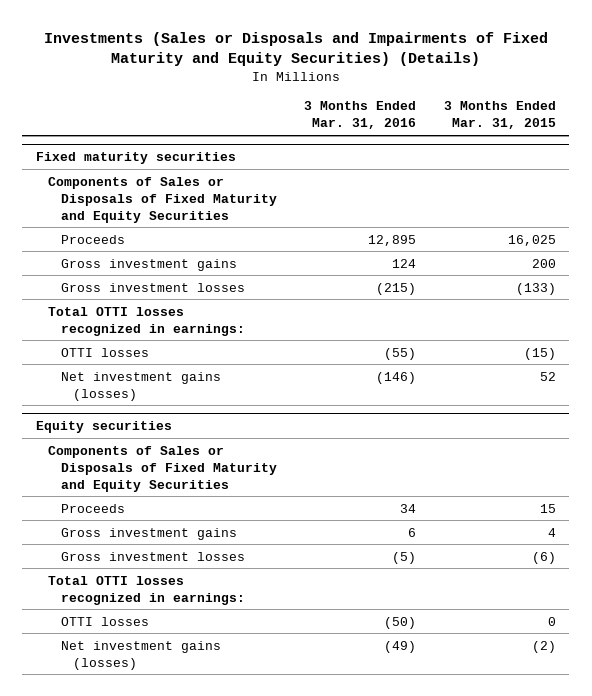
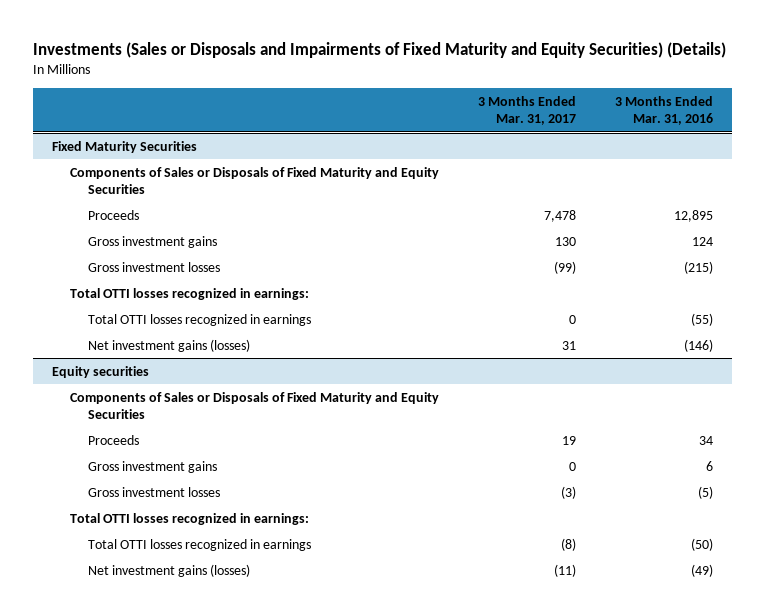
[443,101,556,130] 3 Months Ended Mar. 31, 2015 -> none
none -> [478,95,577,126] 3 Months Ended Mar. 31, 2017
[35,152,236,165] Fixed maturity securities -> [52,140,198,153] Fixed Maturity Securities
[60,347,149,357] OTTI losses -> [88,313,312,326] Total OTTI losses recognized in earnings
[60,616,149,626] OTTI losses -> [88,538,312,551] Total OTTI losses recognized in earnings

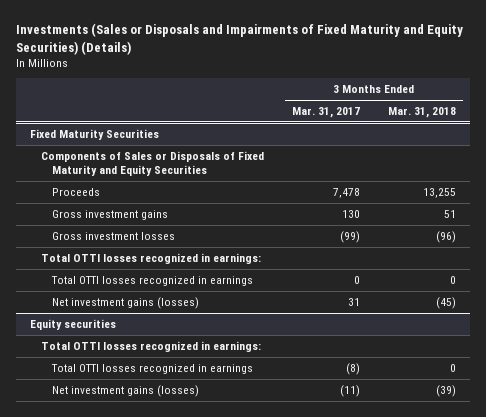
[614,95,713,126] 3 Months Ended Mar. 31, 2016 -> none
none -> [387,106,456,118] Mar. 31, 2018
[70,391,440,419] Components of Sales or Disposals of Fixed Maturity and Equity Securities -> none
[88,434,140,445] Proceeds -> none
[88,460,218,473] Gross investment gains -> none
[88,486,221,497] Gross investment losses -> none

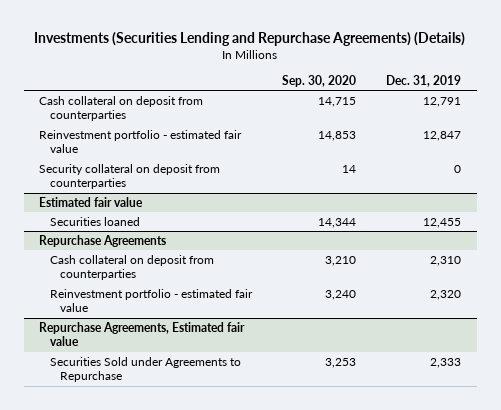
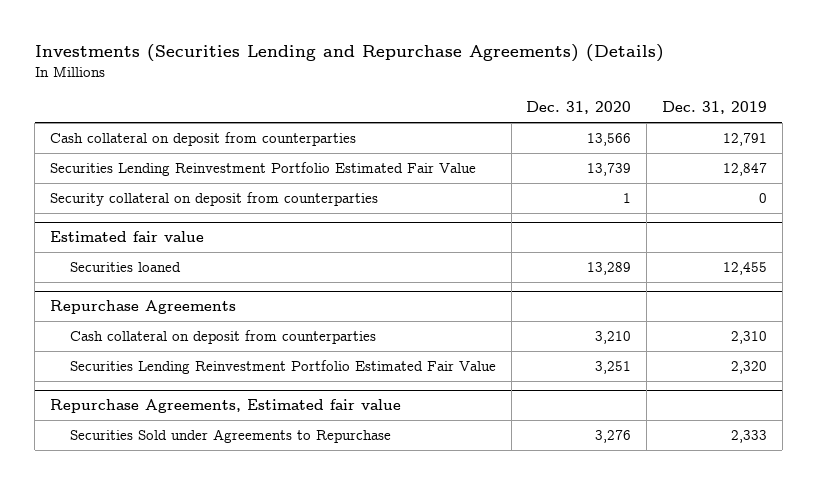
[282,74,357,87] Sep. 30, 2020 -> none
none -> [526,101,632,115] Dec. 31, 2020
[39,129,243,154] Reinvestment portfolio - estimated fair value -> [49,162,476,177] Securities Lending Reinvestment Portfolio Estimated Fair Value
[49,288,253,313] Reinvestment portfolio - estimated fair value -> [69,360,496,375] Securities Lending Reinvestment Portfolio Estimated Fair Value

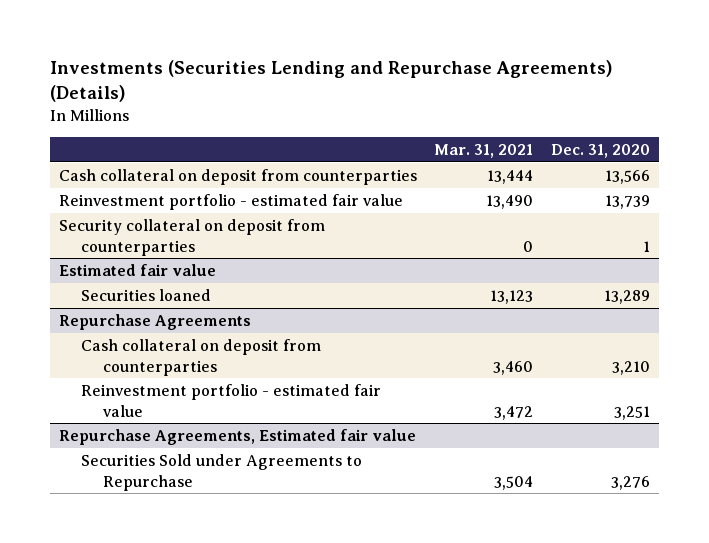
[661,101,767,115] Dec. 31, 2019 -> none
none -> [434,143,534,158] Mar. 31, 2021
[49,162,476,177] Securities Lending Reinvestment Portfolio Estimated Fair Value -> [58,193,403,210] Reinvestment portfolio - estimated fair value
[69,360,496,375] Securities Lending Reinvestment Portfolio Estimated Fair Value -> [80,383,381,417] Reinvestment portfolio - estimated fair value

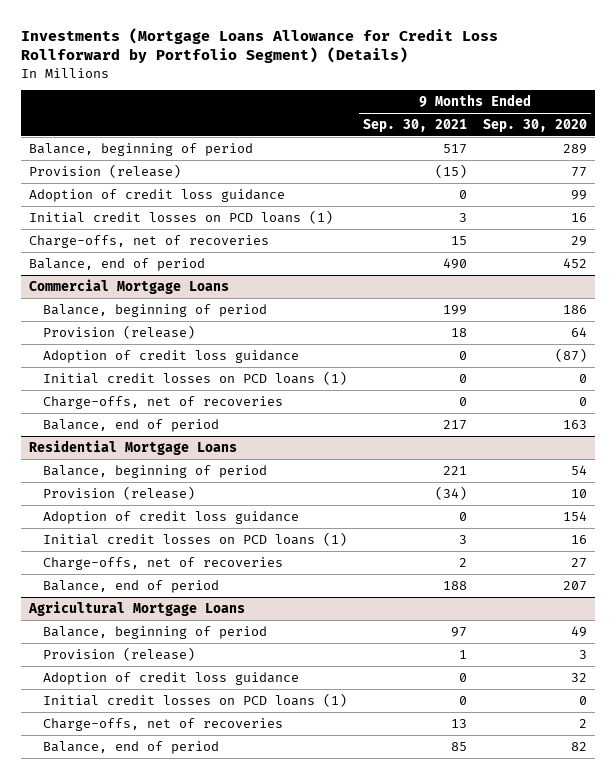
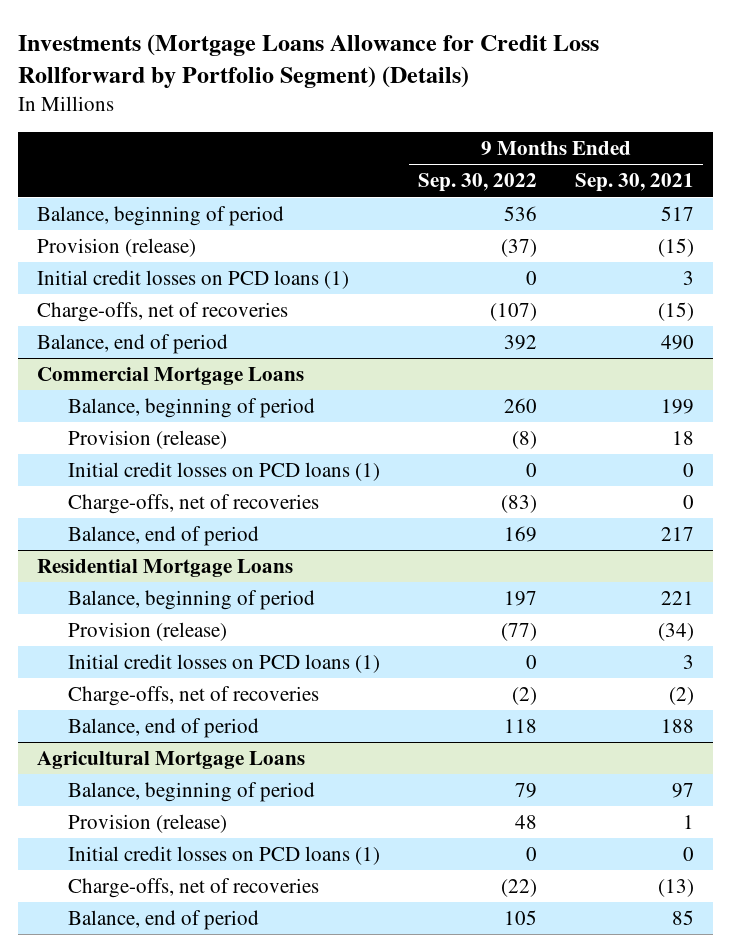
[482,118,587,132] Sep. 30, 2020 -> none
none -> [418,173,538,193] Sep. 30, 2022
[28,188,285,202] Adoption of credit loss guidance -> none
[450,235,467,245] 15 -> [657,302,694,322] (15)
[42,349,299,363] Adoption of credit loss guidance -> none
[42,510,299,524] Adoption of credit loss guidance -> none
[458,557,467,567] 2 -> [668,687,694,706] (2)
[42,671,299,685] Adoption of credit loss guidance -> none
[450,718,467,728] 13 -> [657,879,694,898] (13)

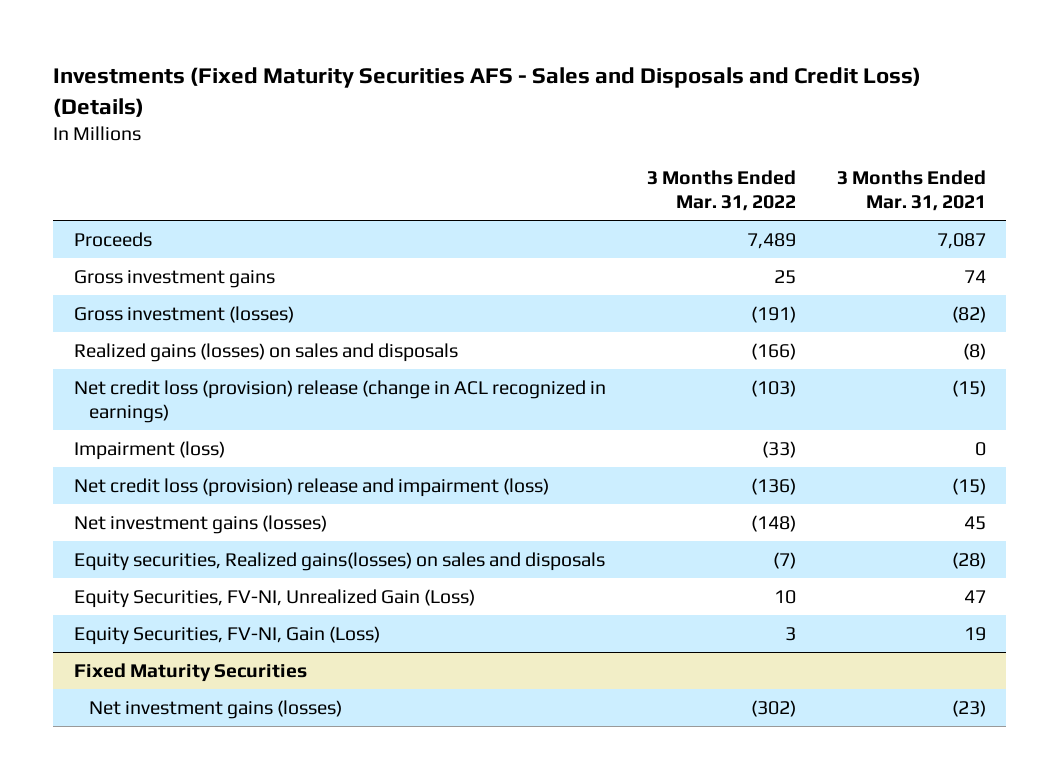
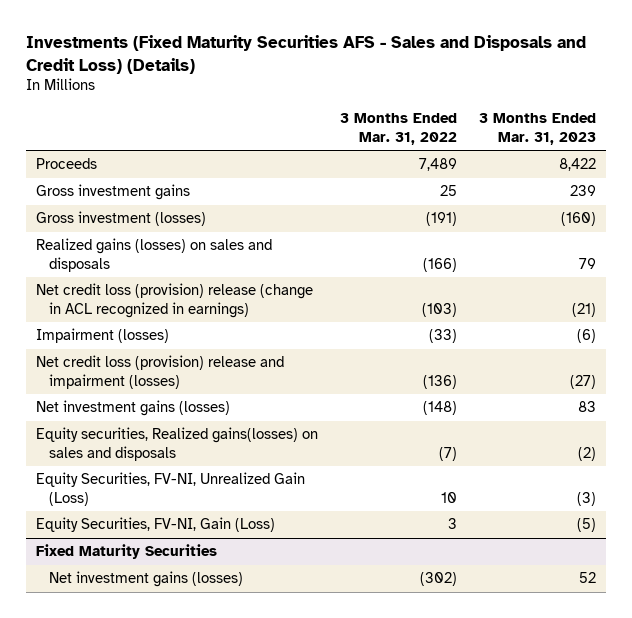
[836,170,986,211] 3 Months Ended Mar. 31, 2021 -> none
none -> [478,113,596,145] 3 Months Ended Mar. 31, 2023
[73,440,225,460] Impairment (loss) -> [36,328,170,344] Impairment (losses)
[73,477,549,497] Net credit loss (provision) release and impairment (loss) -> [36,355,285,389] Net credit loss (provision) release and impairment (losses)

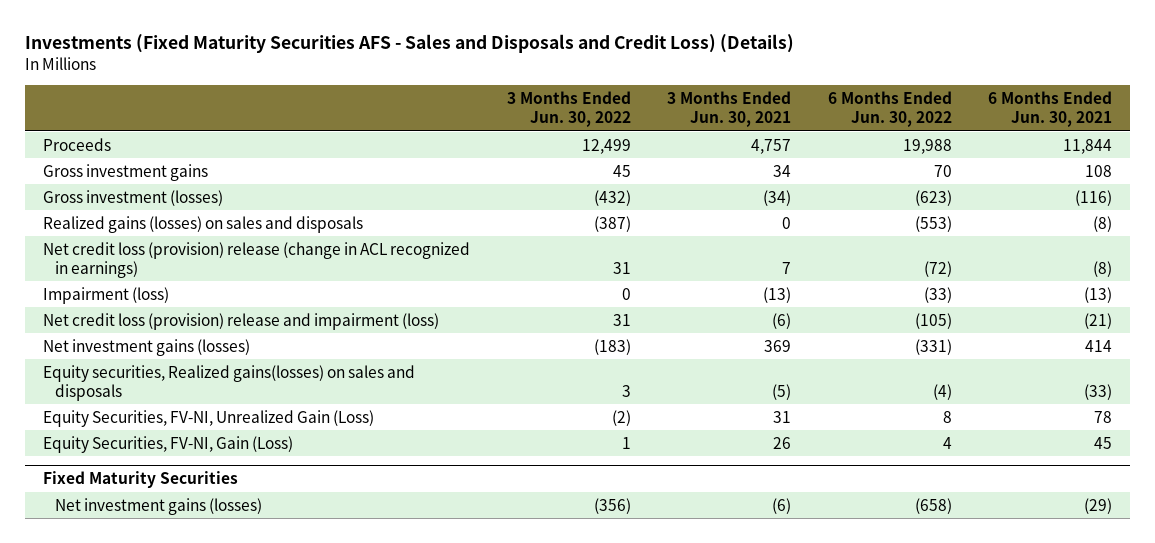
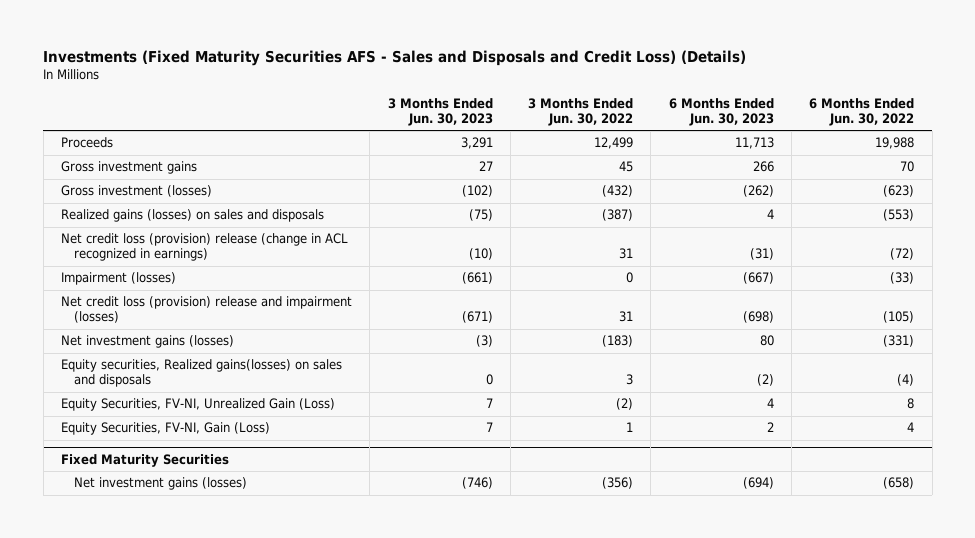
[667,90,792,128] 3 Months Ended Jun. 30, 2021 -> none
[987,90,1112,128] 6 Months Ended Jun. 30, 2021 -> none
none -> [387,98,493,127] 3 Months Ended Jun. 30, 2023
none -> [668,98,774,127] 6 Months Ended Jun. 30, 2023
[43,286,170,304] Impairment (loss) -> [60,272,176,286] Impairment (losses)
[43,312,440,330] Net credit loss (provision) release and impairment (loss) -> [60,296,352,324] Net credit loss (provision) release and impairment (losses)

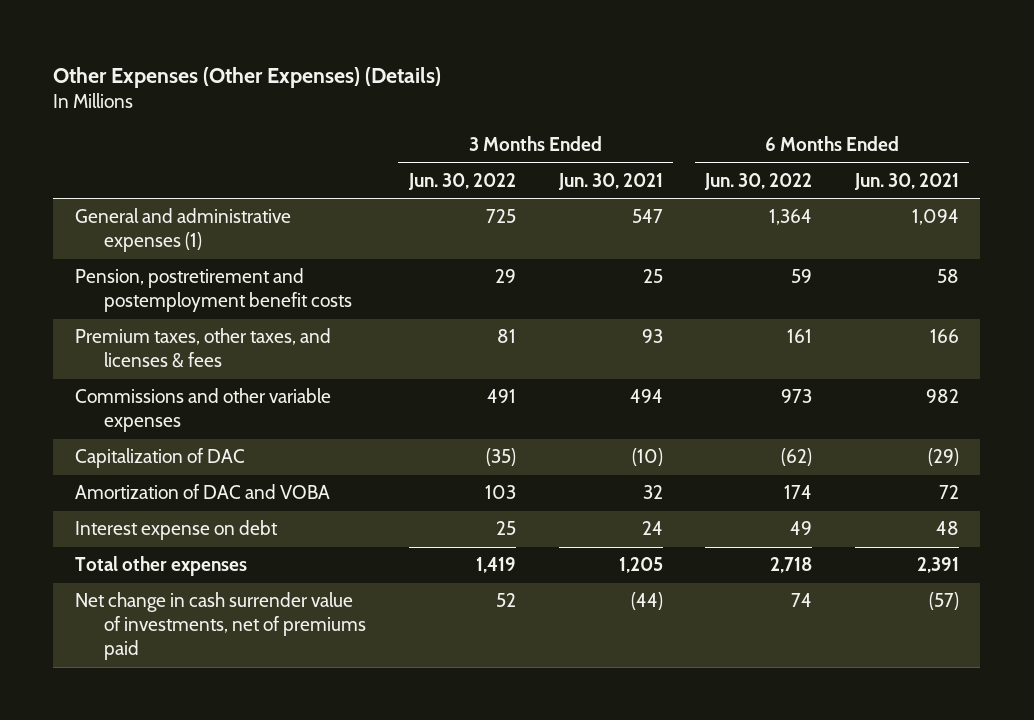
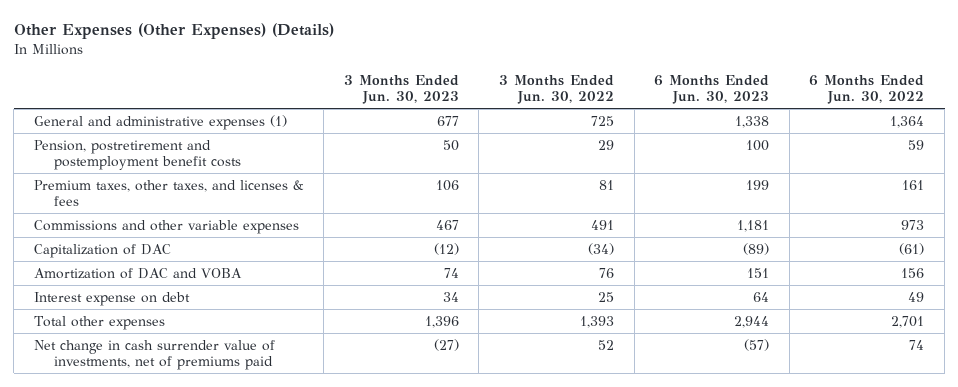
[557,173,663,191] Jun. 30, 2021 -> none
[853,173,959,191] Jun. 30, 2021 -> none
none -> [343,74,459,104] 3 Months Ended Jun. 30, 2023
none -> [654,74,770,104] 6 Months Ended Jun. 30, 2023
[486,448,517,467] (35) -> [588,242,615,255] (34)
[781,448,813,467] (62) -> [899,242,925,255] (61)
[485,485,517,500] 103 -> [599,267,615,278] 76
[784,485,813,500] 174 -> [901,267,925,278] 156
[476,557,517,574] 1,419 -> [580,315,615,328] 1,393
[770,557,813,574] 2,718 -> [891,315,925,328] 2,701

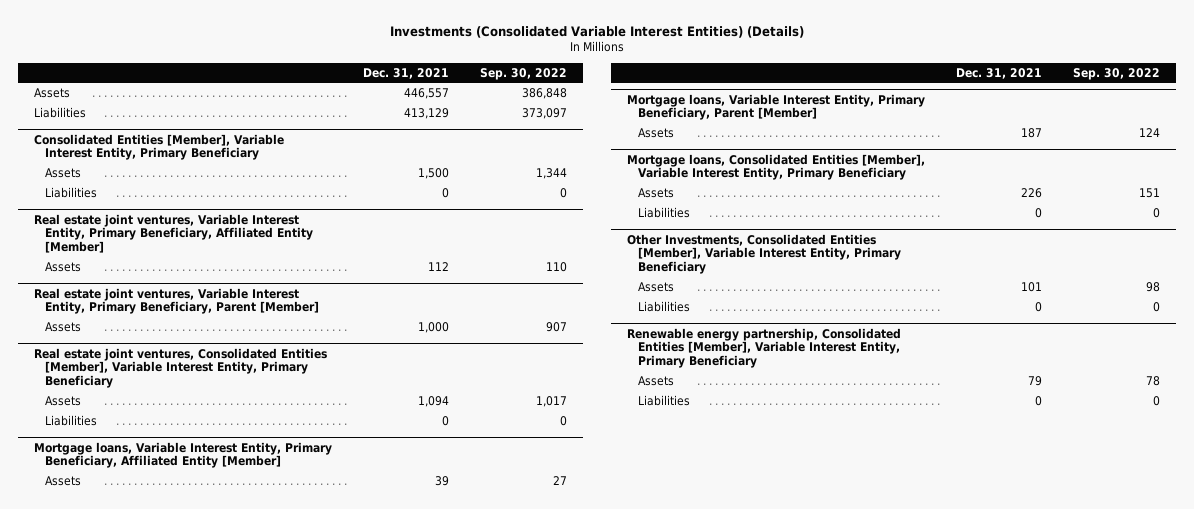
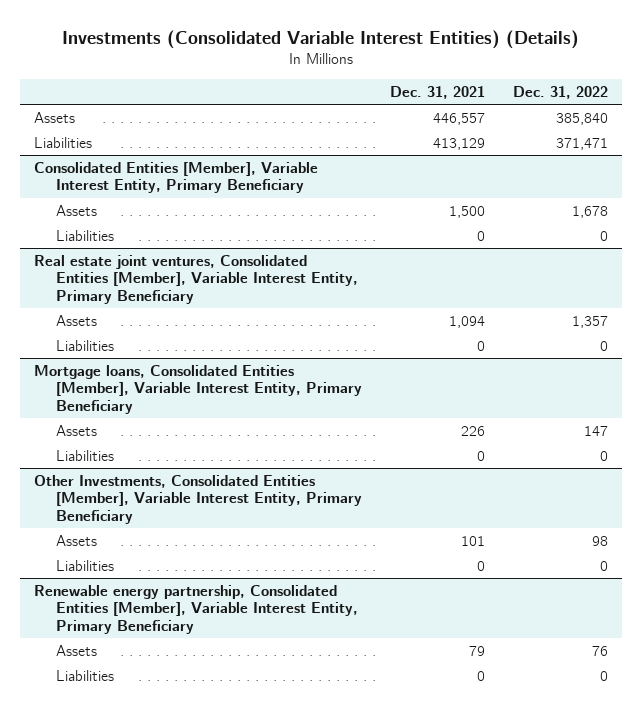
[480,67,568,80] Sep. 30, 2022 -> none
none -> [513,85,609,99] Dec. 31, 2022
[33,213,313,253] Real estate joint ventures, Variable Interest Entity, Primary Beneficiary, Affiliated Entity [Member] -> none
[44,262,81,273] Assets -> none
[33,287,319,315] Real estate joint ventures, Variable Interest Entity, Primary Beneficiary, Parent [Member] -> none
[44,322,81,333] Assets -> none
[33,441,332,469] Mortgage loans, Variable Interest Entity, Primary Beneficiary, Affiliated Entity [Member] -> none
[44,476,81,487] Assets -> none
[626,93,925,121] Mortgage loans, Variable Interest Entity, Primary Beneficiary, Parent [Member] -> none
[637,128,674,139] Assets -> none

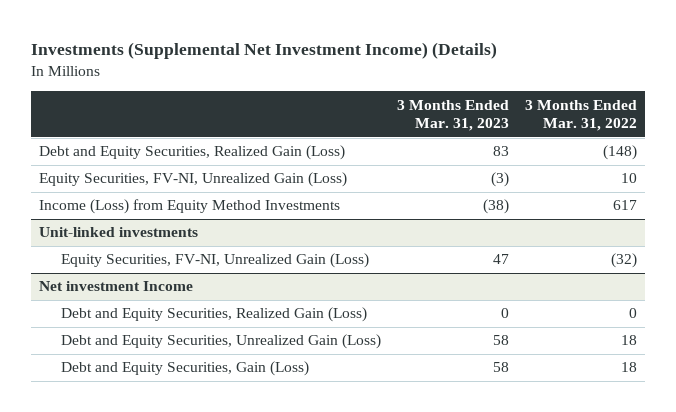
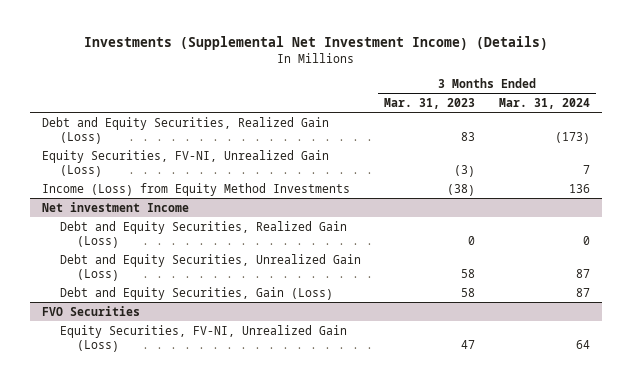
[524,99,637,132] 3 Months Ended Mar. 31, 2022 -> none
none -> [499,97,591,109] Mar. 31, 2024
[39,227,199,238] Unit-linked investments -> none
[60,253,369,269] Equity Securities, FV-NI, Unrealized Gain (Loss) -> none
none -> [41,305,140,316] FVO Securities
none -> [59,324,347,352] Equity Securities, FV-NI, Unrealized Gain (Loss)

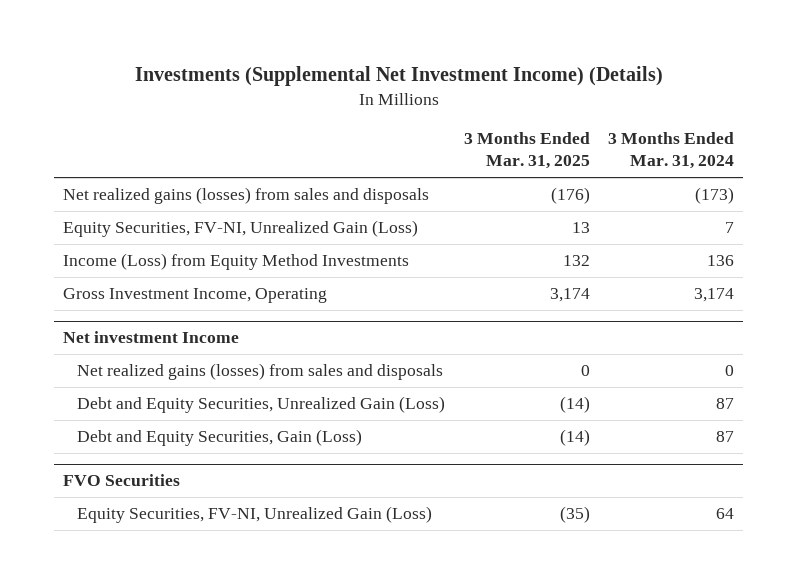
[384,97,476,109] Mar. 31, 2023 -> none
none -> [463,132,590,170] 3 Months Ended Mar. 31, 2025
[41,116,329,144] Debt and Equity Securities, Realized Gain (Loss) -> [63,187,430,205] Net realized gains (losses) from sales and disposals
none -> [63,288,328,304] Gross Investment Income, Operating
[59,220,347,248] Debt and Equity Securities, Realized Gain (Loss) -> [77,363,444,381] Net realized gains (losses) from sales and disposals

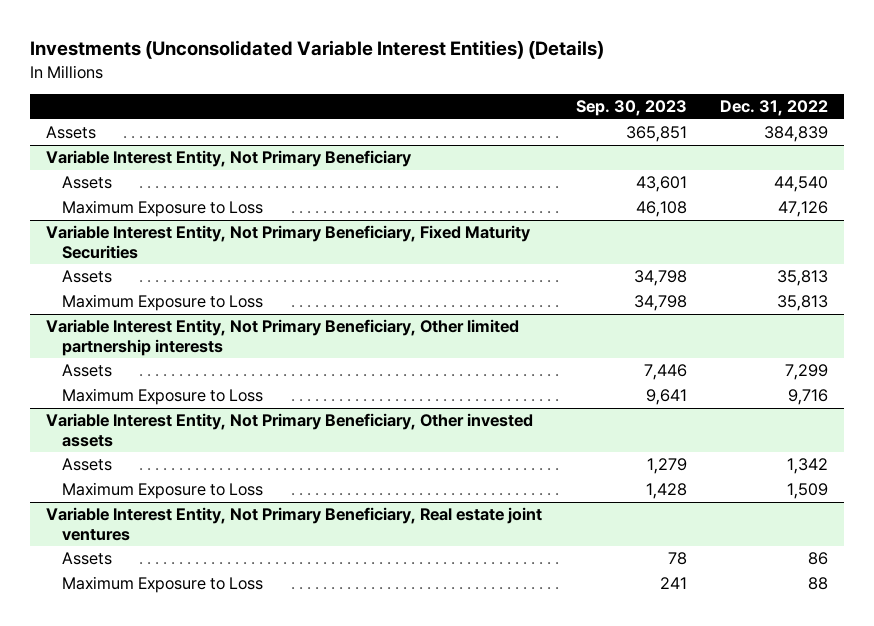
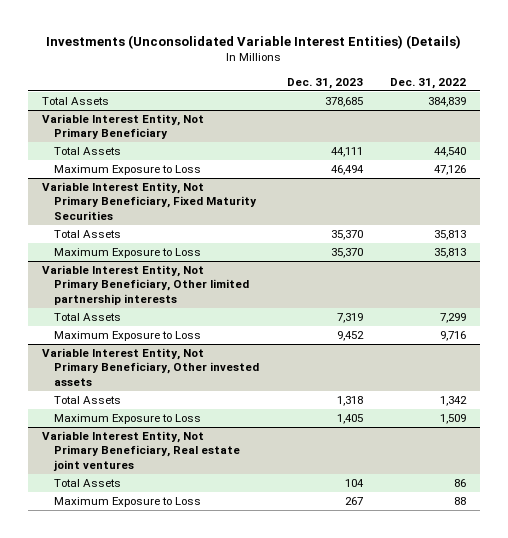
[575,100,687,117] Sep. 30, 2023 -> none
none -> [286,77,363,89] Dec. 31, 2023
[46,126,97,140] Assets -> [41,97,109,106] Total Assets
[61,176,112,190] Assets -> [53,147,121,156] Total Assets
[61,270,112,284] Assets -> [53,230,121,239] Total Assets
[61,364,112,378] Assets -> [53,313,121,322] Total Assets
[61,458,112,472] Assets -> [53,396,121,405] Total Assets
[61,552,112,566] Assets -> [53,479,121,488] Total Assets

